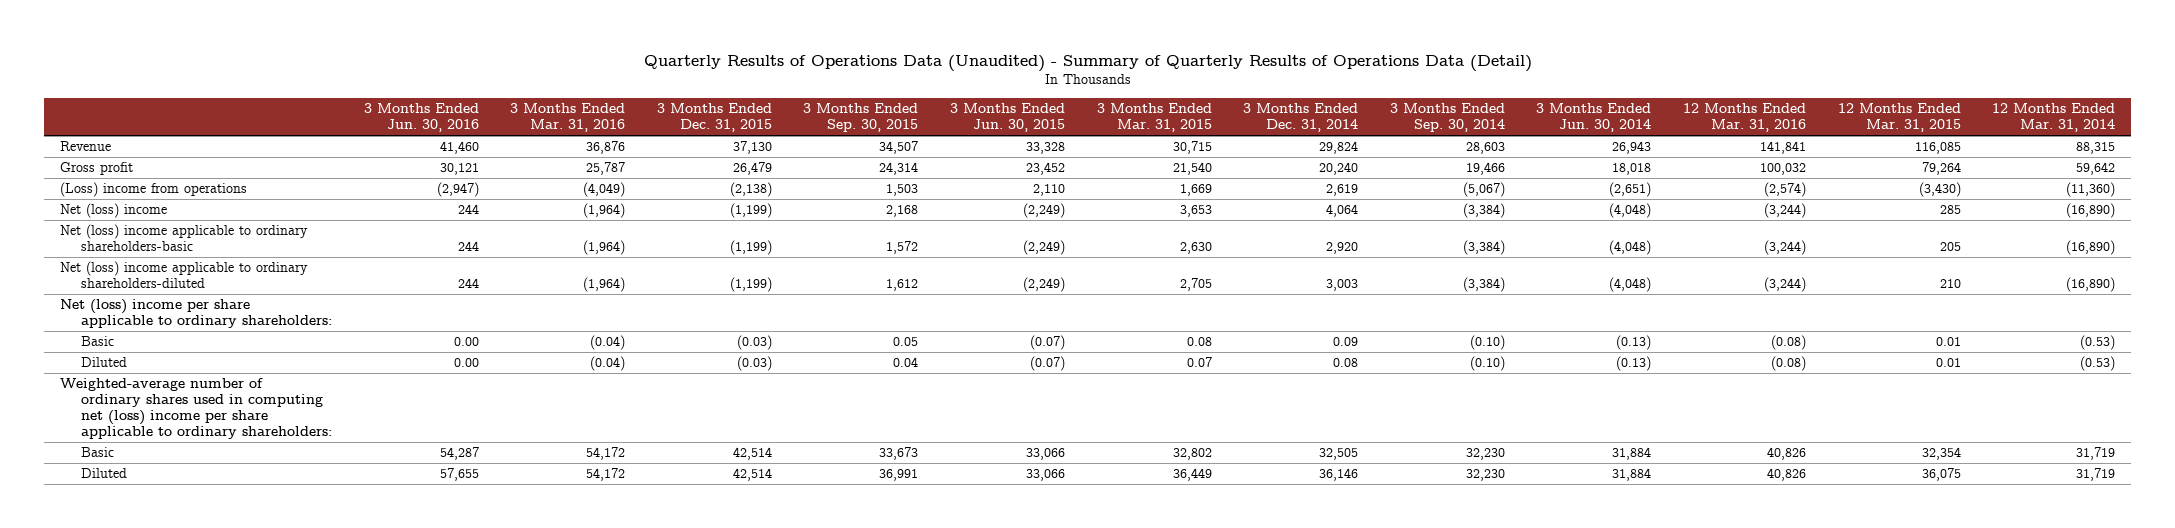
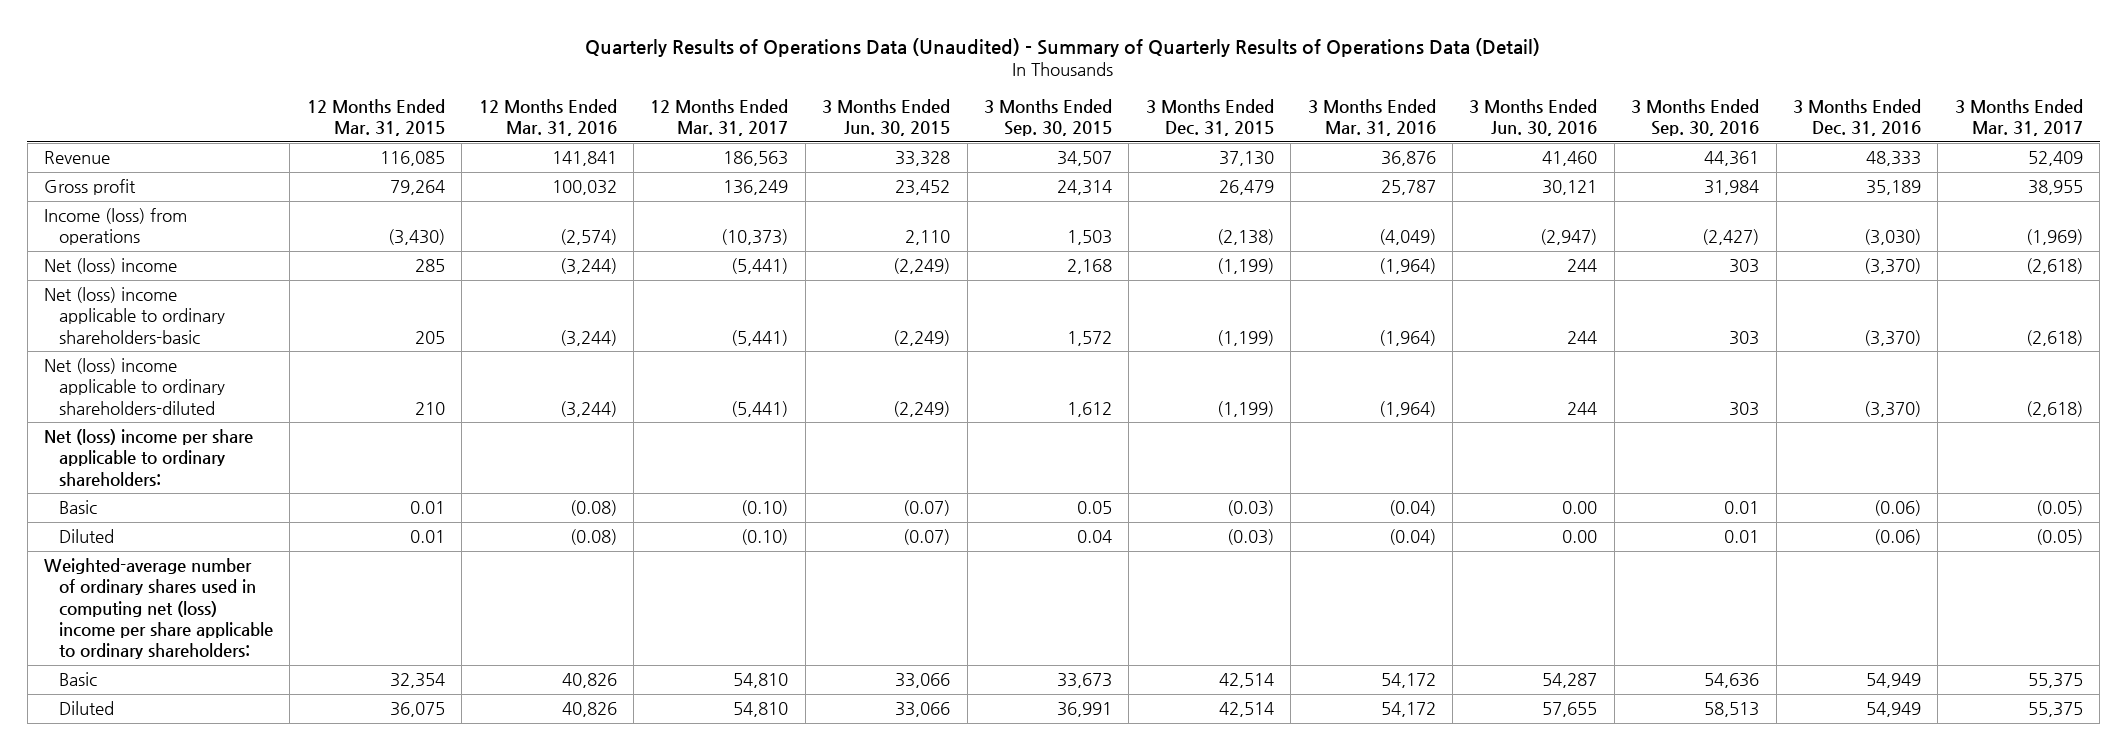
[1096,103,1212,133] 3 Months Ended Mar. 31, 2015 -> none
[1243,103,1359,133] 3 Months Ended Dec. 31, 2014 -> none
[1389,103,1505,133] 3 Months Ended Sep. 30, 2014 -> none
[1536,103,1652,133] 3 Months Ended Jun. 30, 2014 -> none
[1992,103,2116,133] 12 Months Ended Mar. 31, 2014 -> none
none -> [650,98,789,137] 12 Months Ended Mar. 31, 2017
none -> [1631,98,1760,137] 3 Months Ended Sep. 30, 2016
none -> [1792,98,1921,137] 3 Months Ended Dec. 31, 2016
none -> [1954,98,2083,137] 3 Months Ended Mar. 31, 2017
[59,182,247,198] (Loss) income from operations -> [44,208,188,246] Income (loss) from operations

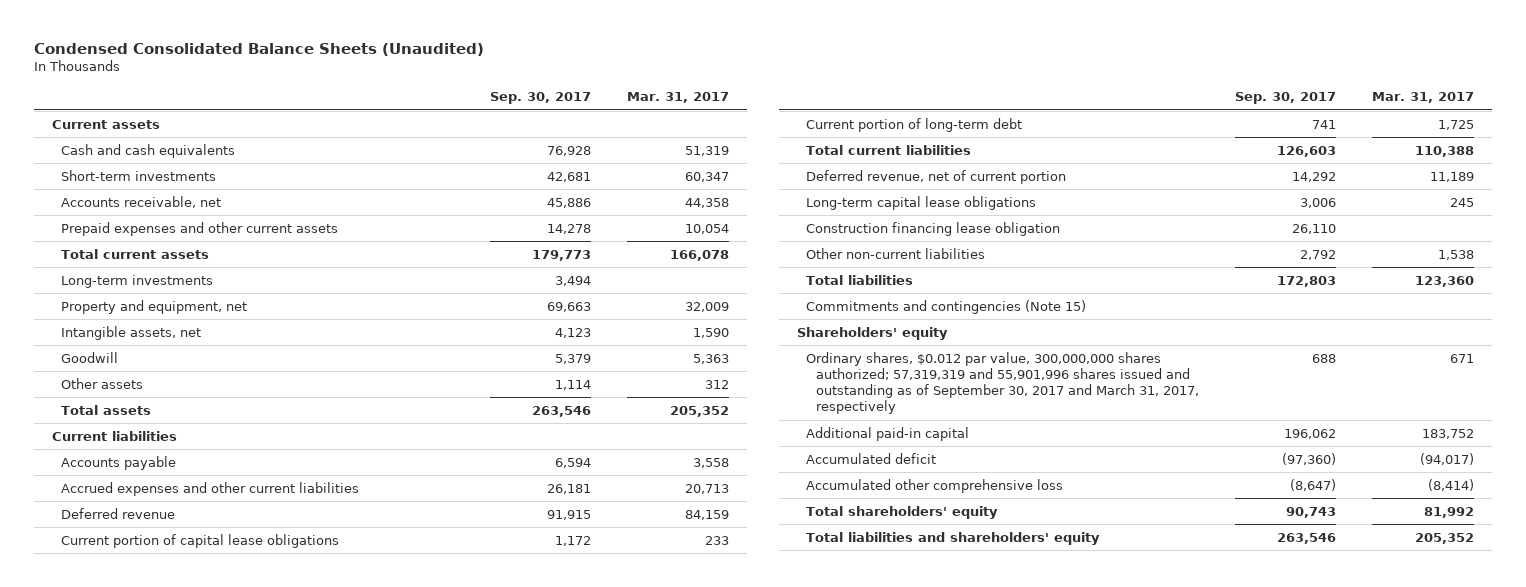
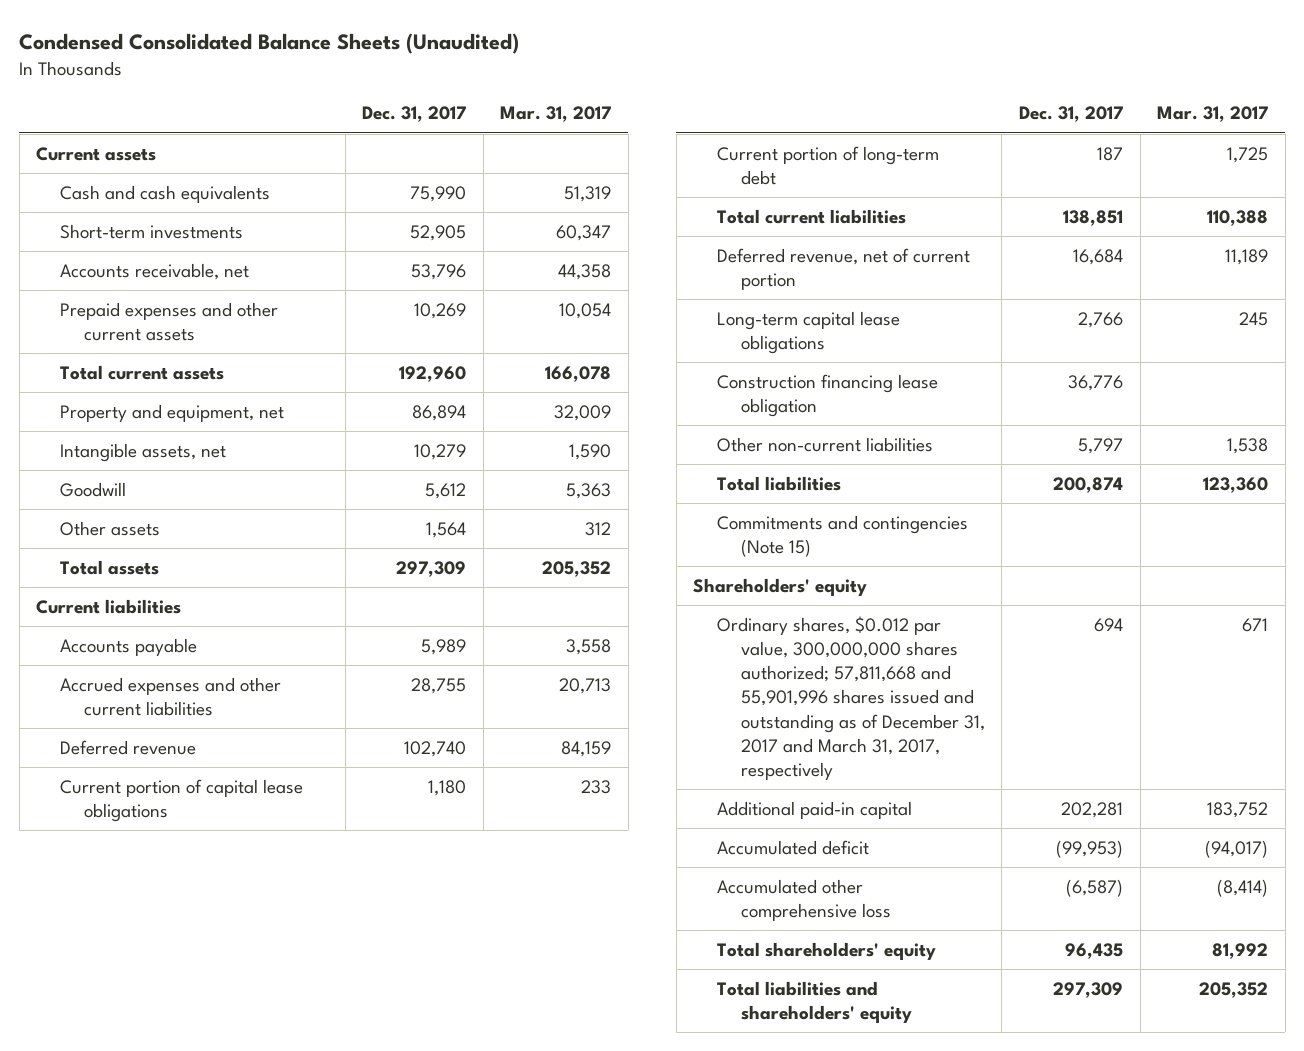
[489,92,591,105] Sep. 30, 2017 -> none
none -> [362,106,467,123] Dec. 31, 2017
[61,274,214,288] Long-term investments -> none
[806,351,1199,415] Ordinary shares, $0.012 par value, 300,000,000 shares authorized; 57,319,319 and 55,901,996 shares issued and outstanding as of September 30, 2017 and March 31, 2017, respectively -> [716,615,985,780] Ordinary shares, $0.012 par value, 300,000,000 shares authorized; 57,811,668 and 55,901,996 shares issued and outstanding as of December 31, 2017 and March 31, 2017, respectively

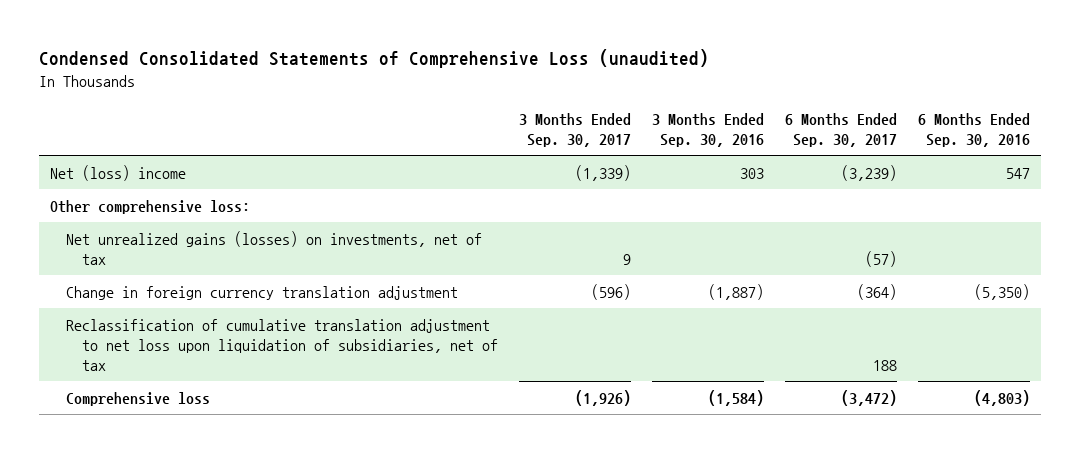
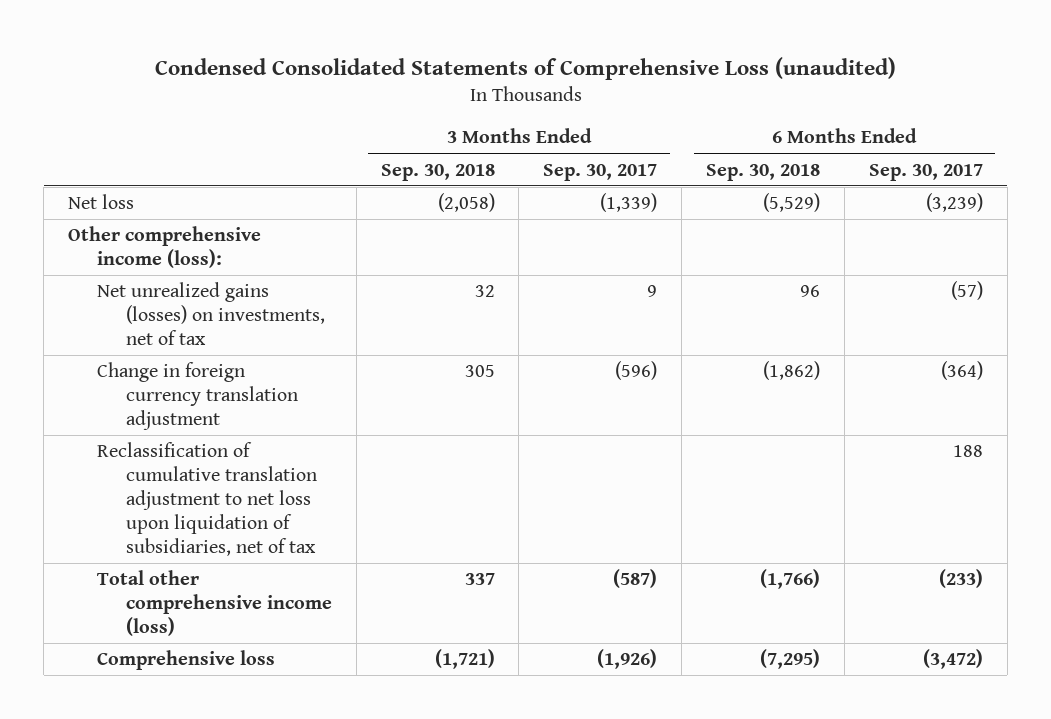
[652,112,765,148] 3 Months Ended Sep. 30, 2016 -> none
[918,112,1031,148] 6 Months Ended Sep. 30, 2016 -> none
none -> [380,163,495,181] Sep. 30, 2018
none -> [706,163,821,181] Sep. 30, 2018
[49,164,186,181] Net (loss) income -> [68,194,135,210] Net loss
[49,199,250,214] Other comprehensive loss: -> [68,226,262,269] Other comprehensive income (loss):
none -> [97,570,332,637] Total other comprehensive income (loss)

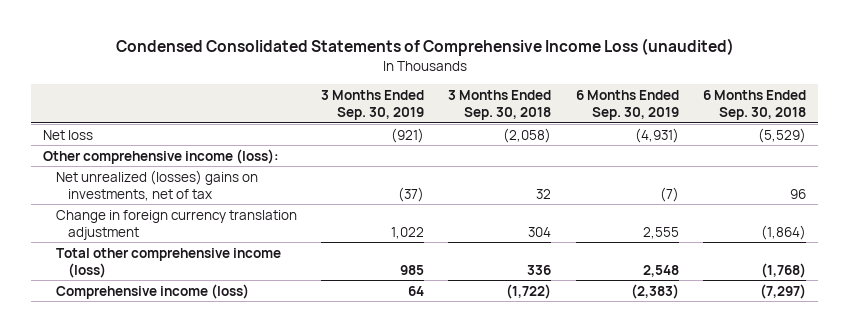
[154,56,896,80] Condensed Consolidated Statements of Comprehensive Loss (unaudited) -> [115,38,734,57] Condensed Consolidated Statements of Comprehensive Income Loss (unaudited)
[543,163,658,181] Sep. 30, 2017 -> none
[868,163,983,181] Sep. 30, 2017 -> none
none -> [321,89,425,121] 3 Months Ended Sep. 30, 2019
none -> [575,89,679,121] 6 Months Ended Sep. 30, 2019
[97,442,317,556] Reclassification of cumulative translation adjustment to net loss upon liquidation of subsidiaries, net of tax -> none
[97,282,325,346] Net unrealized gains (losses) on investments, net of tax -> [55,169,258,201] Net unrealized (losses) gains on investments, net of tax
[464,365,495,378] 305 -> [528,226,552,237] 304
[763,361,821,381] (1,862) -> [761,224,807,240] (1,864)
[464,573,495,586] 337 -> [527,264,552,275] 336
[760,569,821,590] (1,766) -> [761,262,807,278] (1,768)
[97,650,276,671] Comprehensive loss -> [55,283,249,299] Comprehensive income (loss)
[434,649,495,670] (1,721) -> [506,283,552,299] (1,722)
[760,649,821,670] (7,295) -> [760,283,807,299] (7,297)

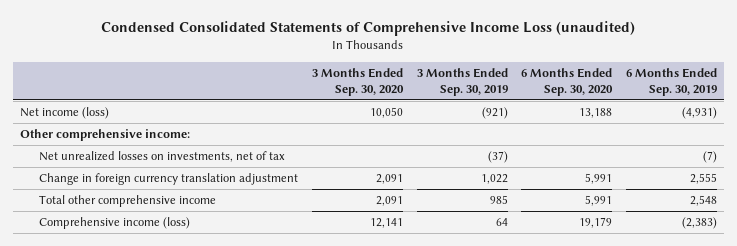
[448,89,552,121] 3 Months Ended Sep. 30, 2018 -> none
[703,89,807,121] 6 Months Ended Sep. 30, 2018 -> none
none -> [312,67,405,96] 3 Months Ended Sep. 30, 2020
none -> [521,67,614,96] 6 Months Ended Sep. 30, 2020
[43,129,94,140] Net loss -> [19,107,109,120] Net income (loss)
[43,148,280,164] Other comprehensive income (loss): -> [19,129,190,142] Other comprehensive income:
[55,169,258,201] Net unrealized (losses) gains on investments, net of tax -> [39,151,286,163] Net unrealized losses on investments, net of tax
[55,247,281,278] Total other comprehensive income (loss) -> [39,195,217,208] Total other comprehensive income

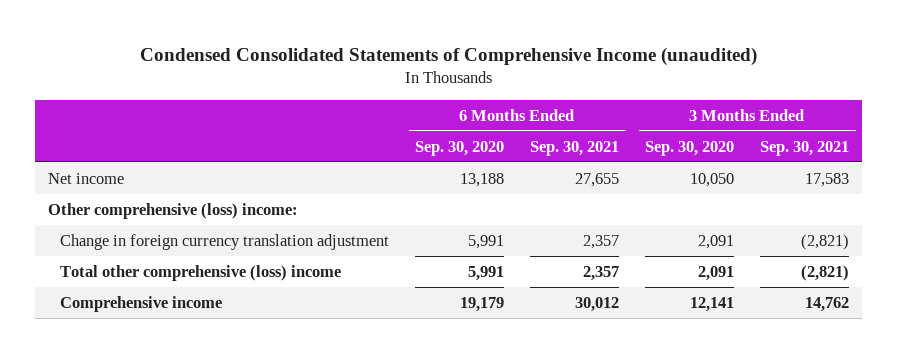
[101,21,636,37] Condensed Consolidated Statements of Comprehensive Income Loss (unaudited) -> [139,46,757,66] Condensed Consolidated Statements of Comprehensive Income (unaudited)
[416,67,508,96] 3 Months Ended Sep. 30, 2019 -> none
[625,67,717,96] 6 Months Ended Sep. 30, 2019 -> none
none -> [530,140,620,156] Sep. 30, 2021
none -> [760,140,850,156] Sep. 30, 2021
[39,151,286,163] Net unrealized losses on investments, net of tax -> none
[19,107,109,120] Net income (loss) -> [47,172,124,184] Net income
[19,129,190,142] Other comprehensive income: -> [47,202,298,219] Other comprehensive (loss) income:
[39,195,217,208] Total other comprehensive income -> [60,264,342,281] Total other comprehensive (loss) income
[39,217,191,230] Comprehensive income (loss) -> [60,295,223,312] Comprehensive income

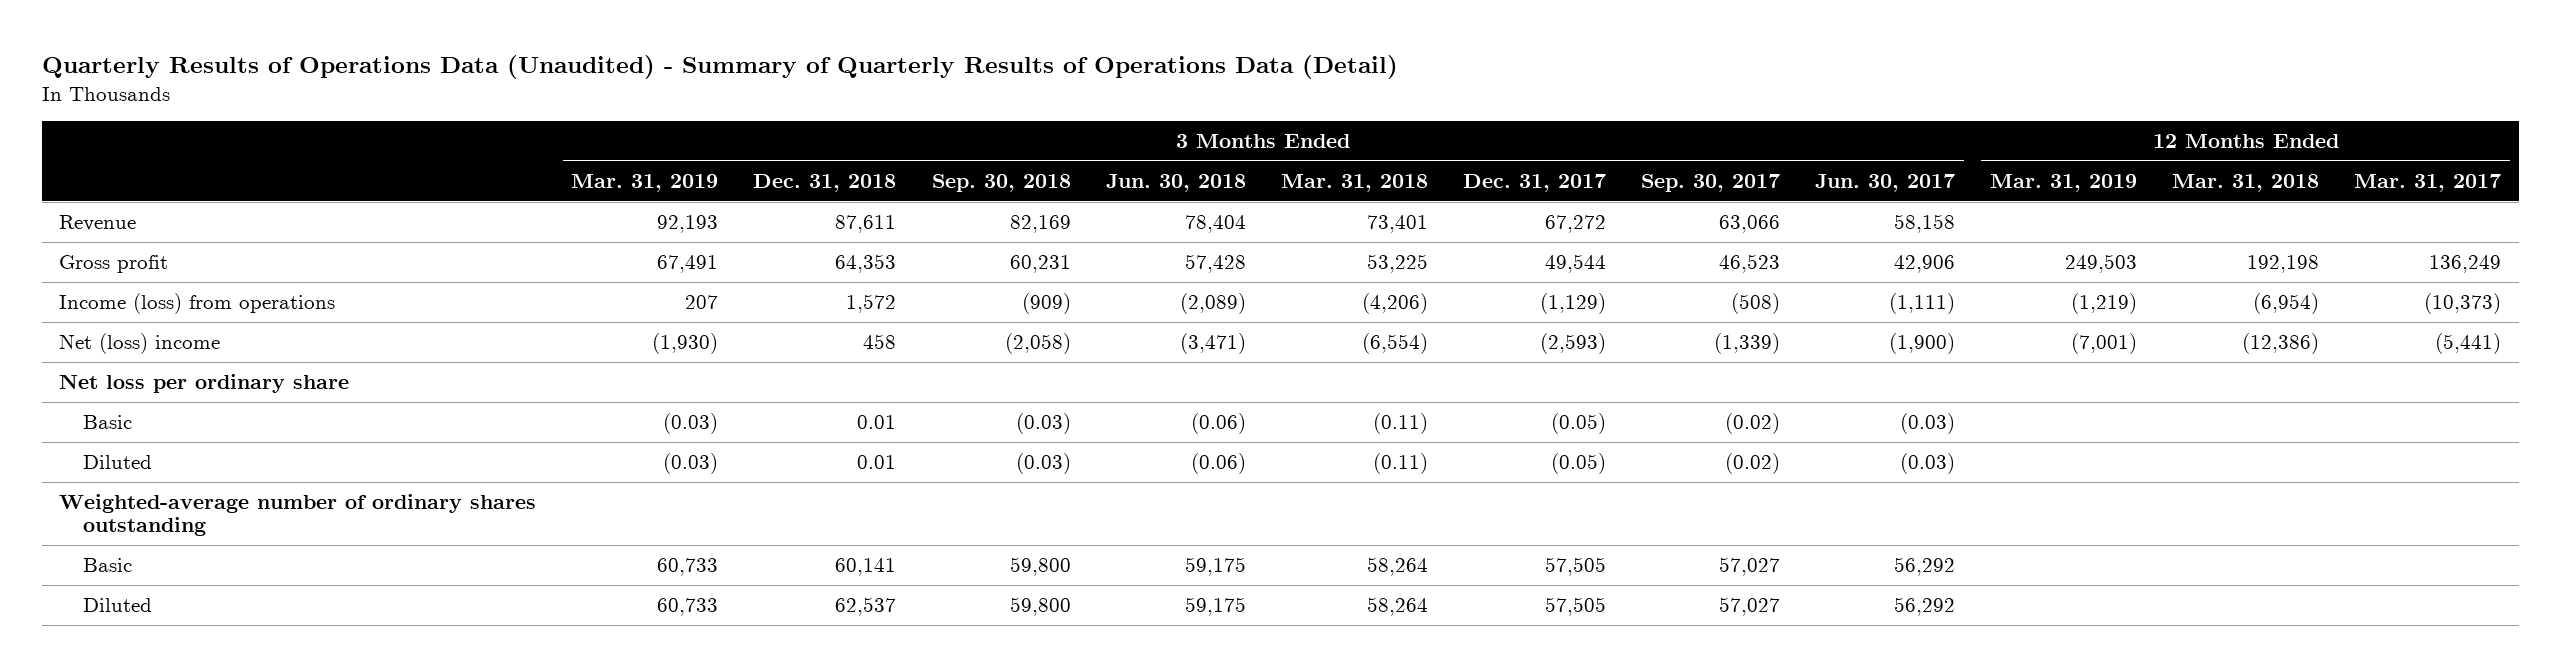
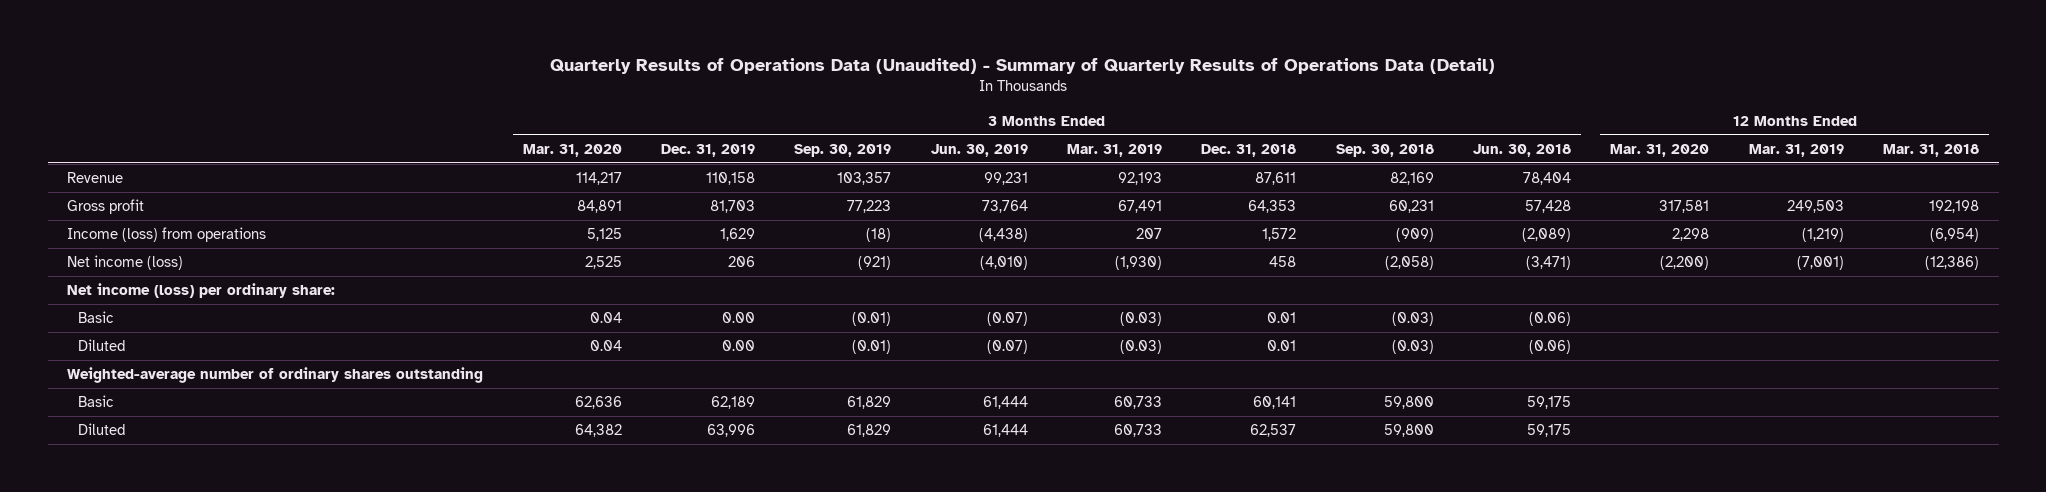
[1280,173,1428,192] Mar. 31, 2018 -> none
[1462,173,1606,192] Dec. 31, 2017 -> none
[1640,173,1780,192] Sep. 30, 2017 -> none
[1815,173,1956,192] Jun. 30, 2017 -> none
[2354,173,2502,192] Mar. 31, 2017 -> none
none -> [522,143,622,157] Mar. 31, 2020
none -> [661,143,756,157] Dec. 31, 2019
none -> [794,143,892,157] Sep. 30, 2019
none -> [930,143,1028,157] Jun. 30, 2019
none -> [1610,143,1710,157] Mar. 31, 2020
[59,332,221,354] Net (loss) income -> [67,255,184,271] Net income (loss)
[59,373,350,393] Net loss per ordinary share -> [67,283,336,299] Net income (loss) per ordinary share:

